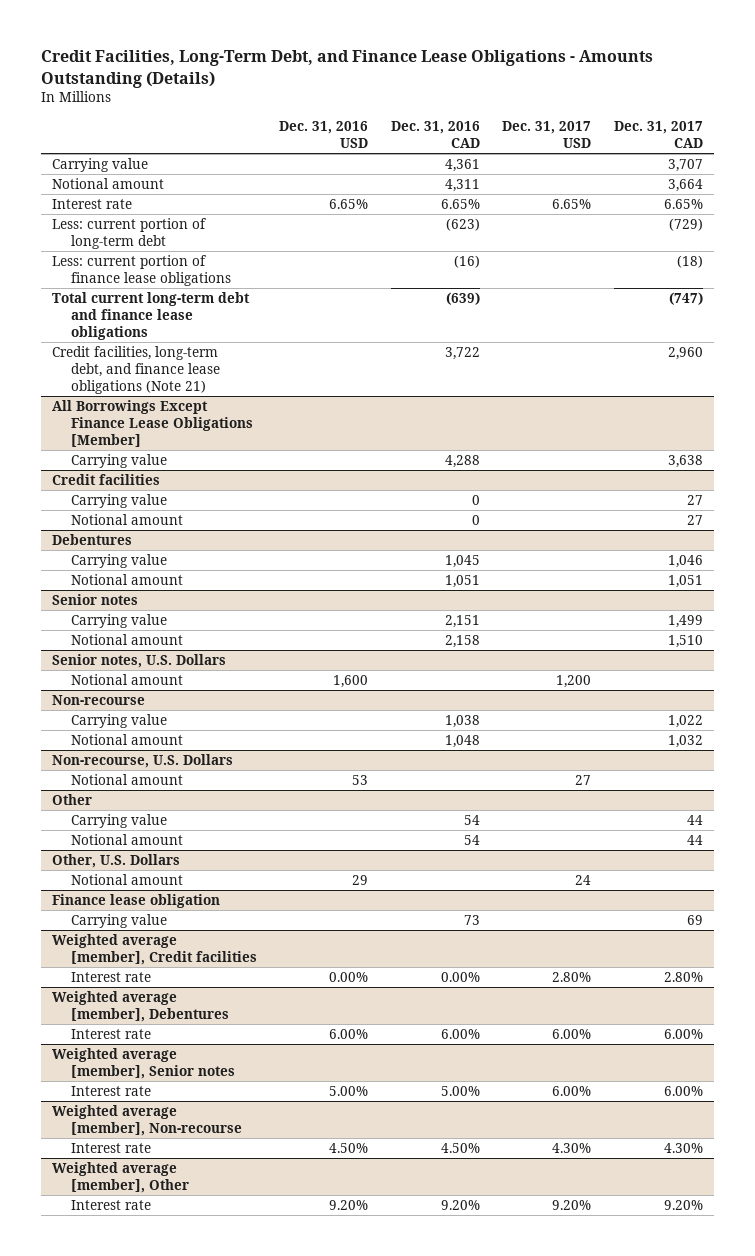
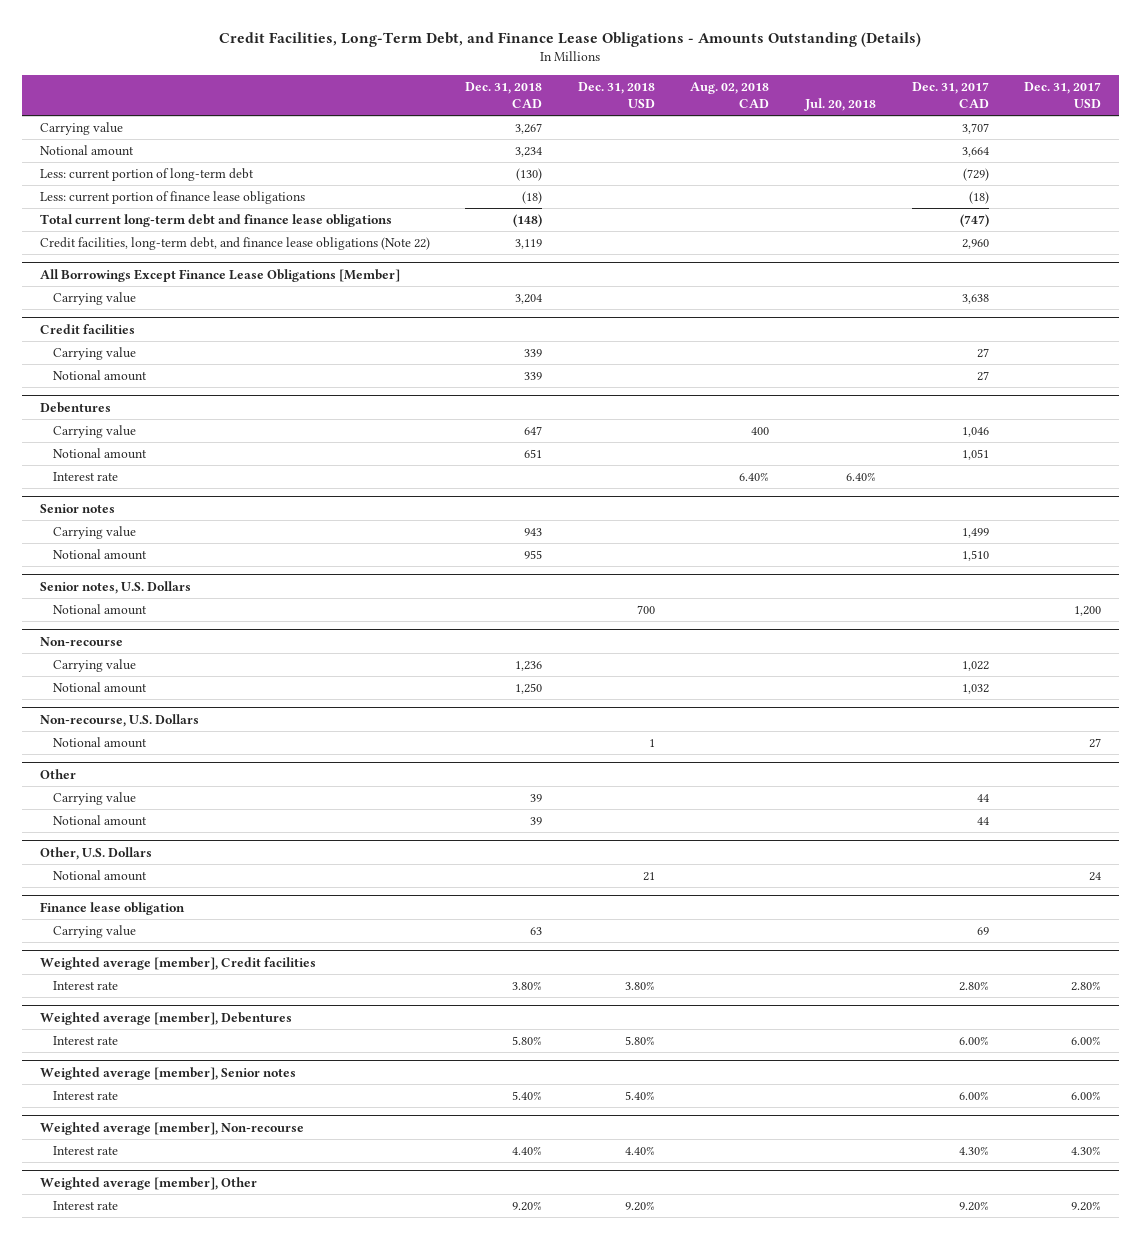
[279,121,369,148] Dec. 31, 2016 USD -> none
[390,121,480,148] Dec. 31, 2016 CAD -> none
none -> [465,82,543,109] Dec. 31, 2018 CAD
none -> [577,82,655,109] Dec. 31, 2018 USD
none -> [690,82,770,109] Aug. 02, 2018 CAD
none -> [804,98,877,112] Jul. 20, 2018
[52,199,133,210] Interest rate -> none
[52,346,220,394] Credit facilities, long-term debt, and finance lease obligations (Note 21) -> [39,237,430,251] Credit facilities, long-term debt, and finance lease obligations (Note 22)
none -> [52,472,118,482] Interest rate

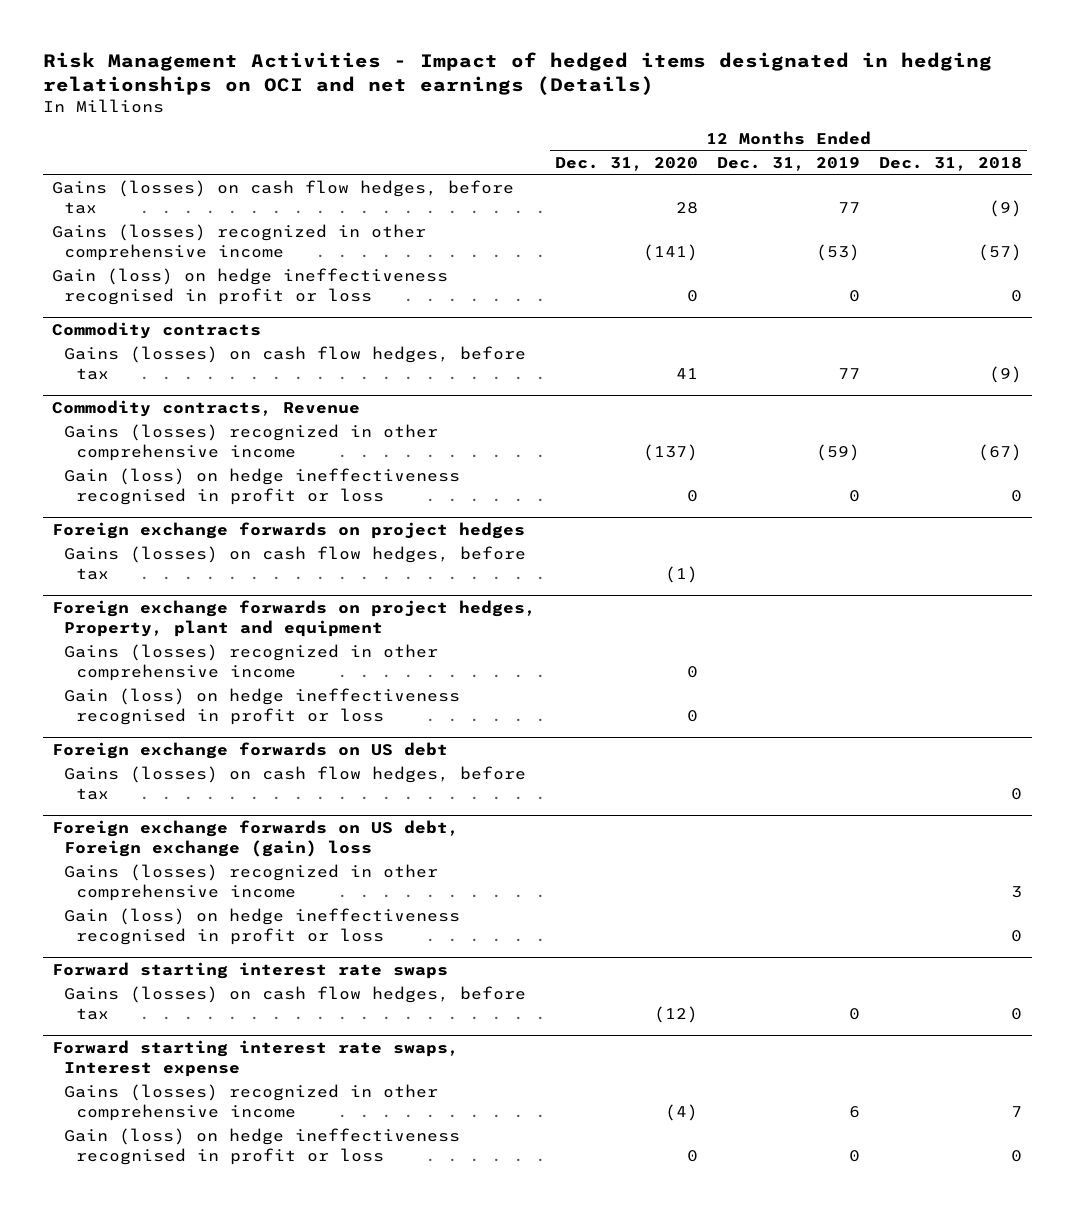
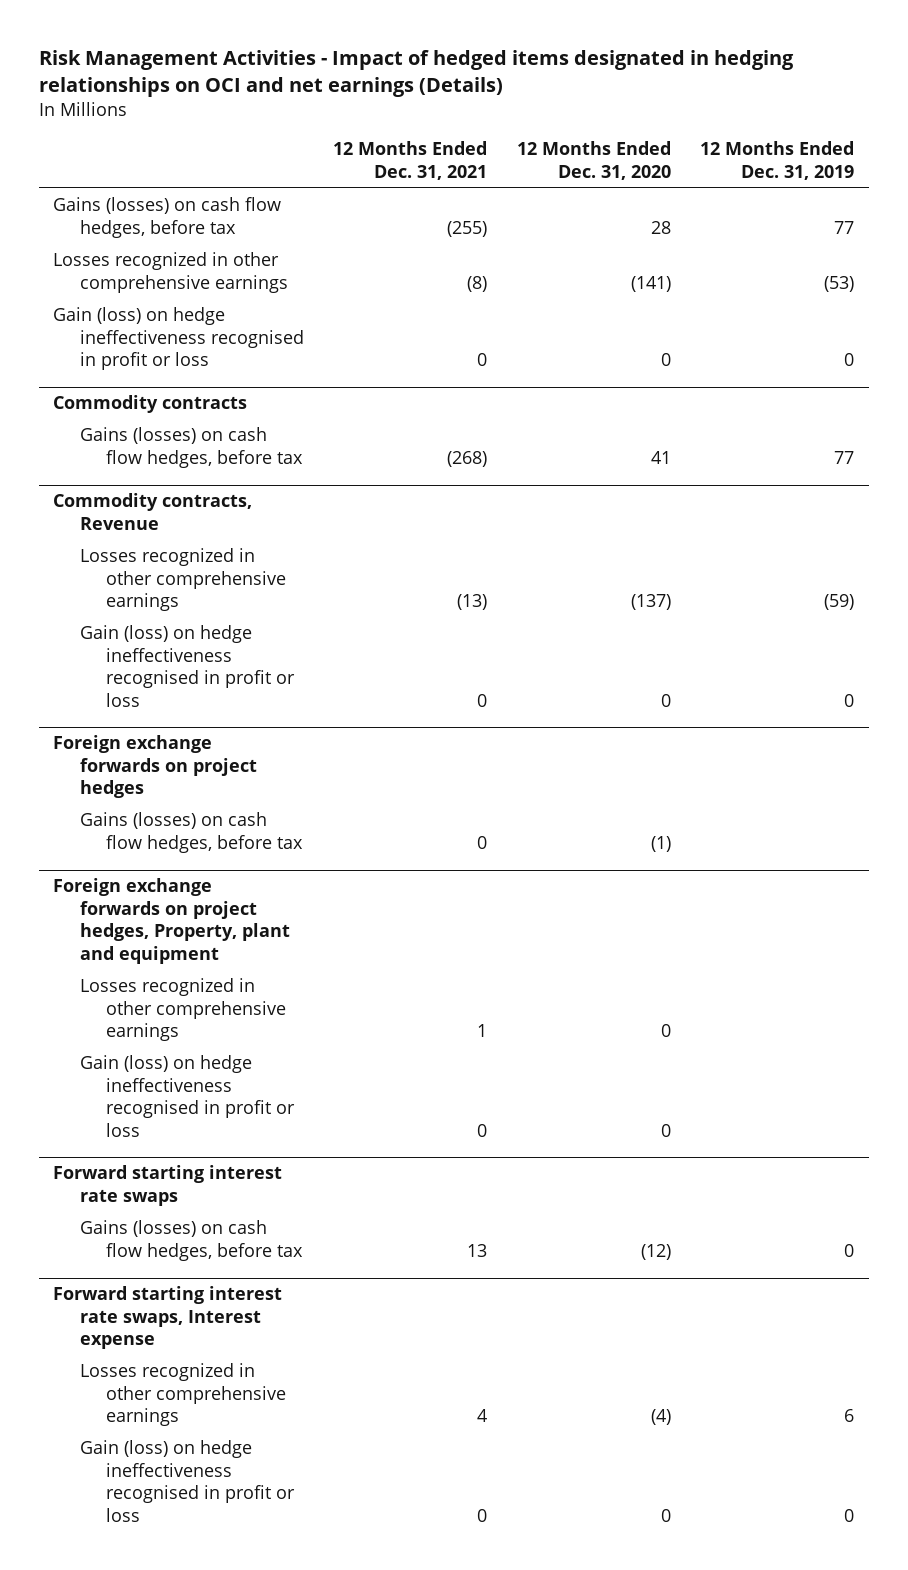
[879,157,1023,172] Dec. 31, 2018 -> none
none -> [333,141,488,180] 12 Months Ended Dec. 31, 2021
[52,224,427,262] Gains (losses) recognized in other comprehensive income -> [53,252,288,293] Losses recognized in other comprehensive earnings
[63,424,438,462] Gains (losses) recognized in other comprehensive income -> [79,548,287,612] Losses recognized in other comprehensive earnings
[63,644,438,682] Gains (losses) recognized in other comprehensive income -> [79,978,287,1042] Losses recognized in other comprehensive earnings
[52,742,449,760] Foreign exchange forwards on US debt -> none
[63,766,526,801] Gains (losses) on cash flow hedges, before tax -> none
[52,820,460,858] Foreign exchange forwards on US debt, Foreign exchange (gain) loss -> none
[63,864,438,902] Gains (losses) recognized in other comprehensive income -> none
[63,908,460,946] Gain (loss) on hedge ineffectiveness recognised in profit or loss -> none
[63,1084,438,1122] Gains (losses) recognized in other comprehensive income -> [79,1363,287,1427] Losses recognized in other comprehensive earnings

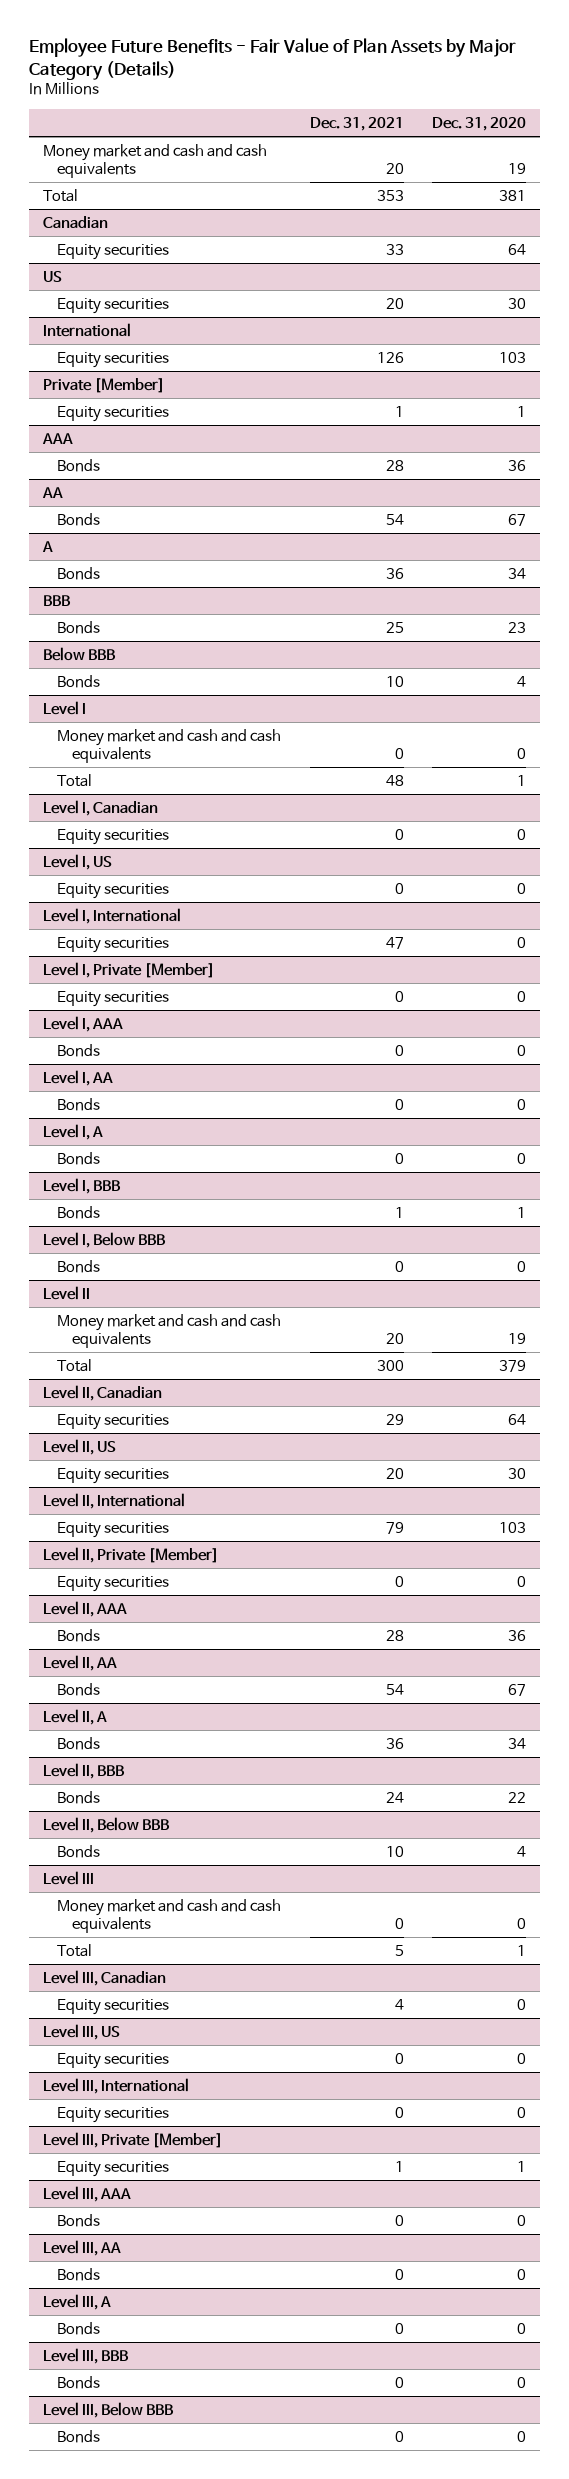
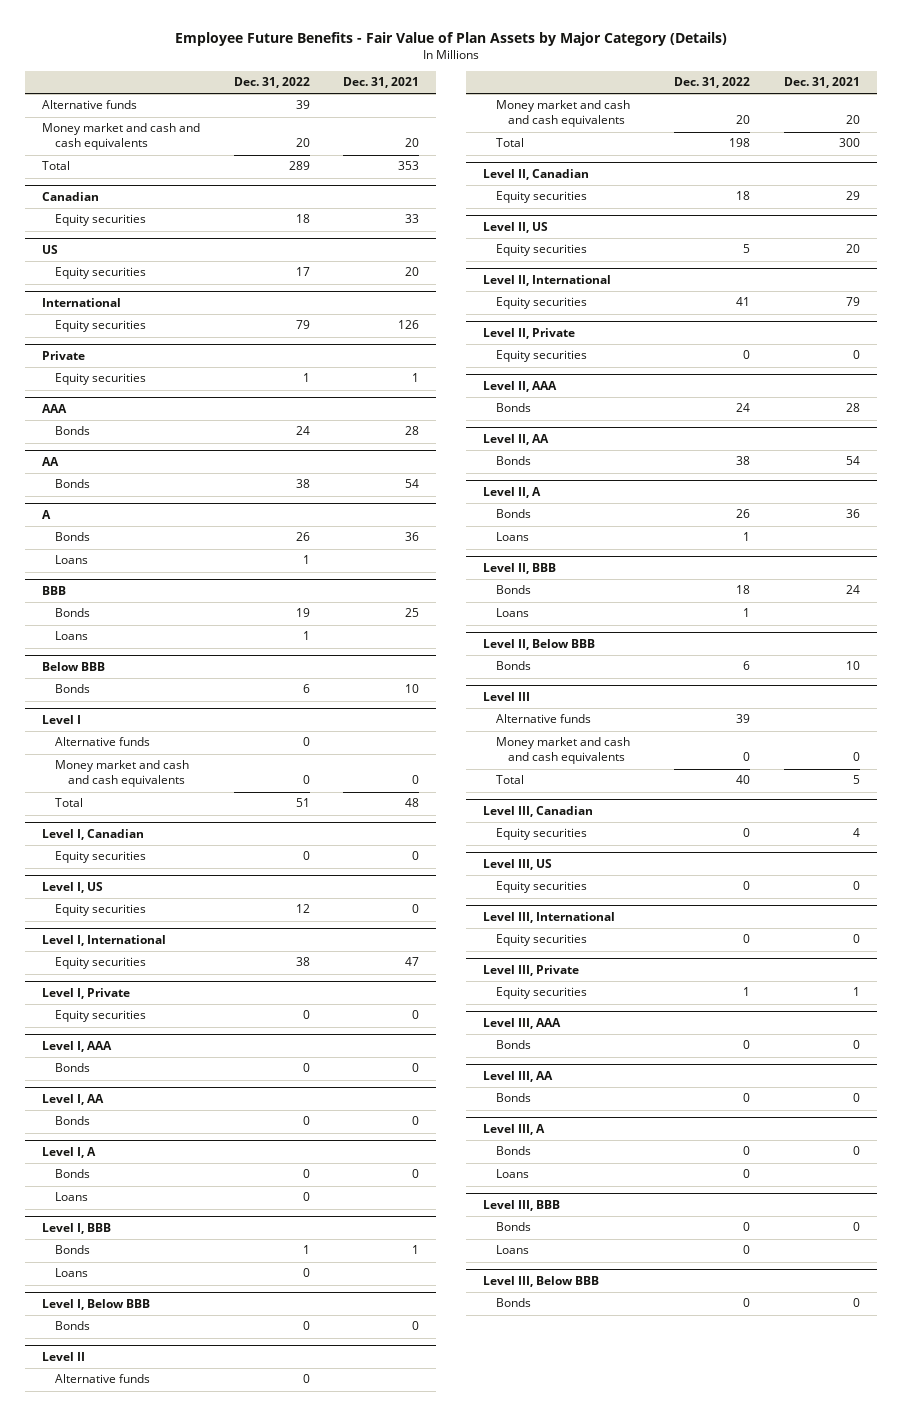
[431,116,526,131] Dec. 31, 2020 -> none
none -> [233,77,310,89] Dec. 31, 2022
none -> [41,100,137,110] Alternative funds
[43,377,166,393] Private [Member] -> [41,350,85,360] Private
none -> [54,555,88,565] Loans
none -> [54,631,88,641] Loans
none -> [54,737,150,747] Alternative funds
[43,961,216,978] Level I, Private [Member] -> [41,987,130,999] Level I, Private
none -> [54,1192,88,1202] Loans
none -> [54,1268,88,1278] Loans
none -> [54,1374,150,1384] Alternative funds
[43,1546,220,1563] Level II, Private [Member] -> [482,327,575,339] Level II, Private
none -> [495,532,529,542] Loans
none -> [495,608,529,618] Loans
none -> [495,714,591,724] Alternative funds
[43,2131,224,2148] Level III, Private [Member] -> [482,964,579,976] Level III, Private
none -> [495,1169,529,1179] Loans
none -> [495,1245,529,1255] Loans

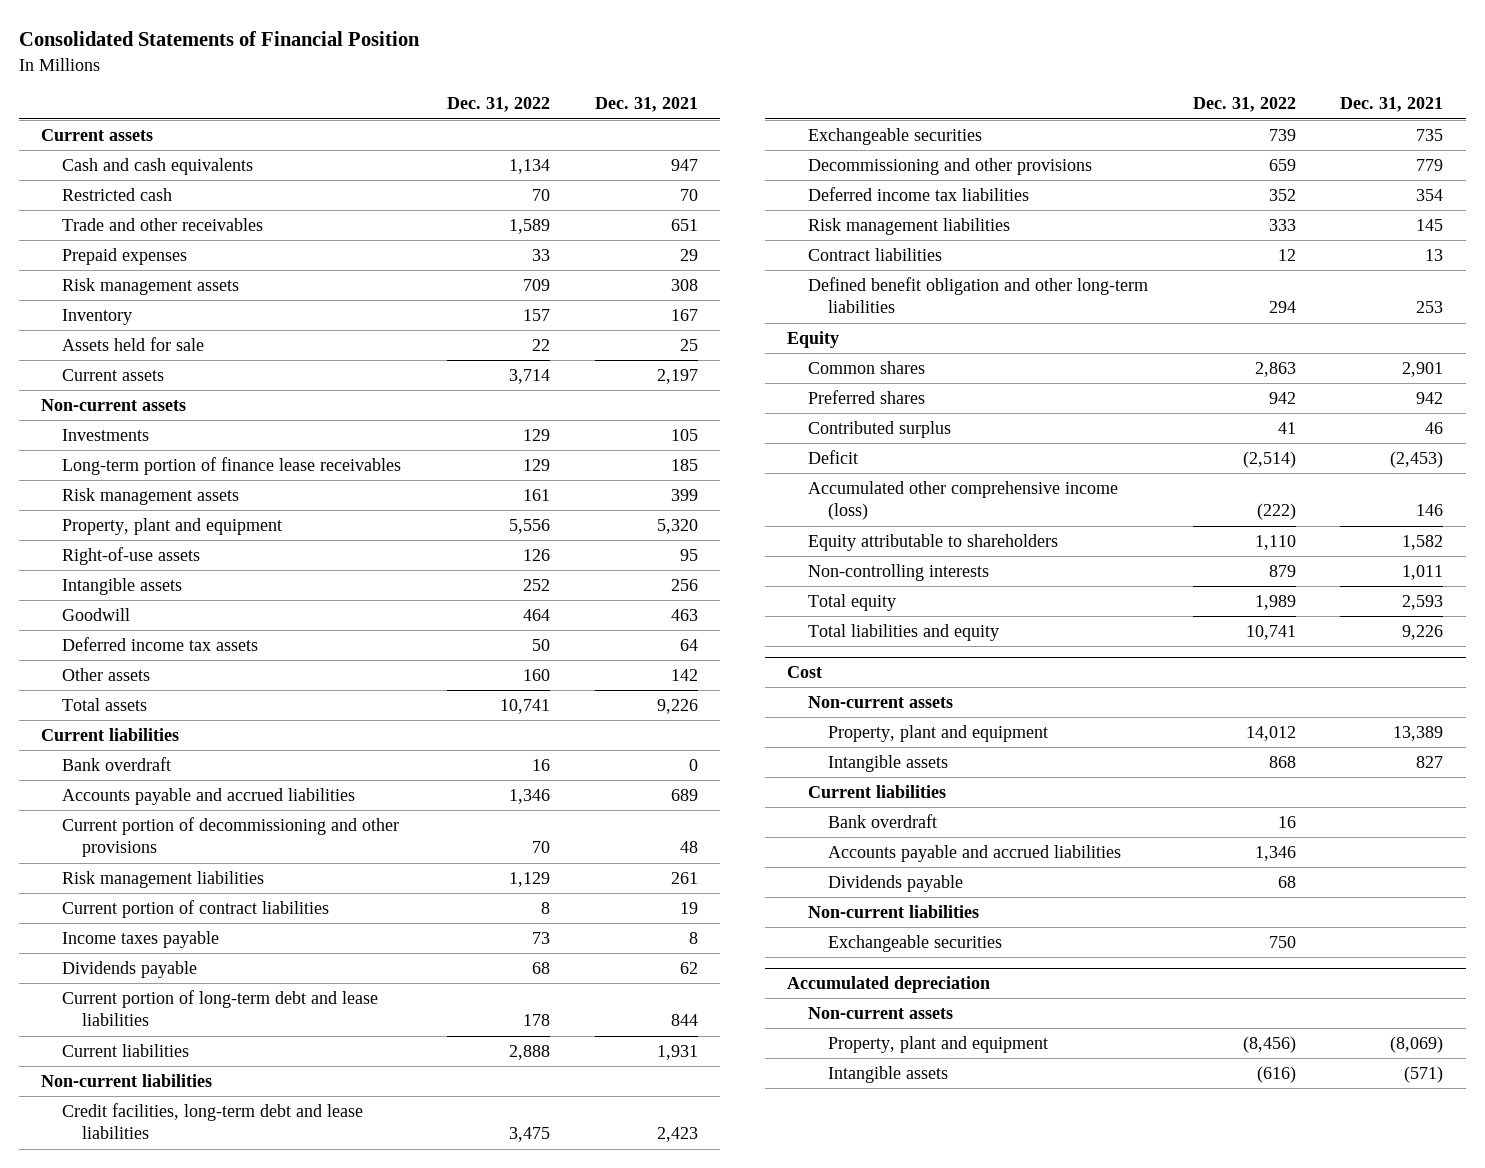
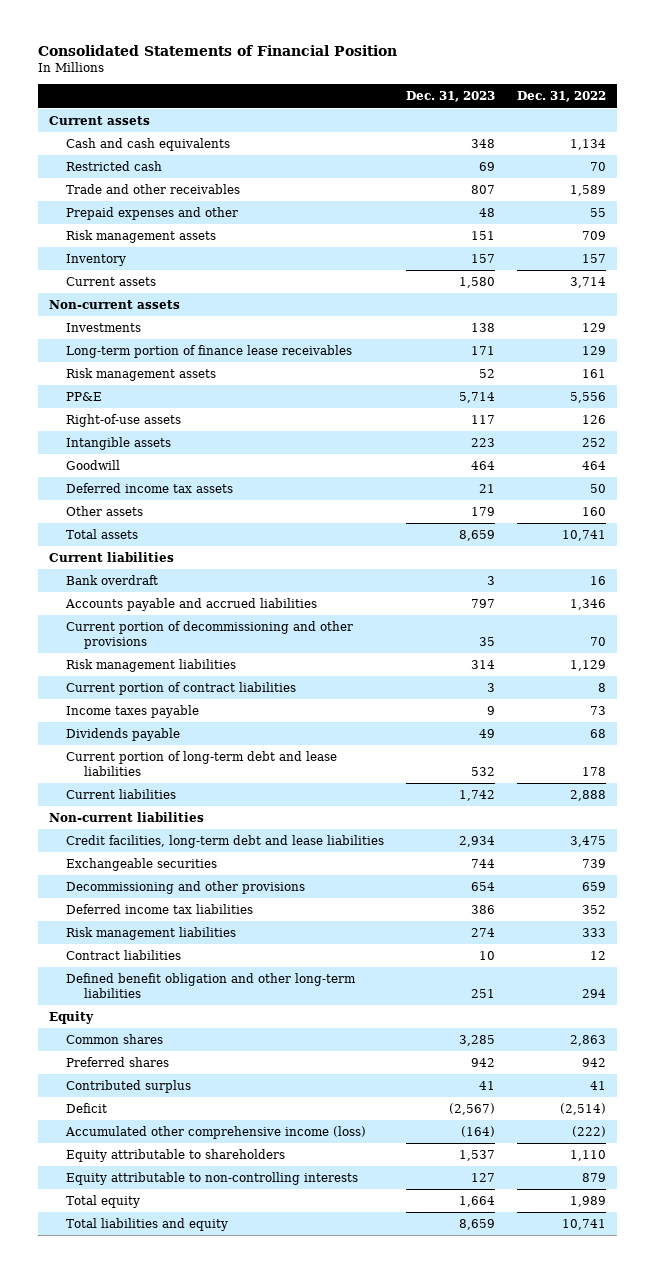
[594,97,698,113] Dec. 31, 2021 -> none
none -> [406,91,496,103] Dec. 31, 2023
[61,247,187,265] Prepaid expenses -> [66,207,239,221] Prepaid expenses and other
[531,248,550,261] 33 -> [590,208,607,218] 55
[61,336,204,351] Assets held for sale -> none
[61,517,282,535] Property, plant and equipment -> [66,392,103,402] PP&E
[807,563,989,581] Non-controlling interests -> [66,1172,359,1186] Equity attributable to non-controlling interests
[787,666,823,679] Cost -> none
[807,695,953,708] Non-current assets -> none
[828,724,1049,742] Property, plant and equipment -> none
[828,754,949,772] Intangible assets -> none
[807,784,946,798] Current liabilities -> none
[828,813,938,828] Bank overdraft -> none
[828,844,1122,862] Accounts payable and accrued liabilities -> none
[828,874,964,892] Dividends payable -> none
[807,904,979,918] Non-current liabilities -> none
[828,934,1003,952] Exchangeable securities -> none
[787,976,991,994] Accumulated depreciation -> none
[807,1006,953,1019] Non-current assets -> none
[828,1035,1049,1053] Property, plant and equipment -> none
[828,1065,949,1083] Intangible assets -> none

